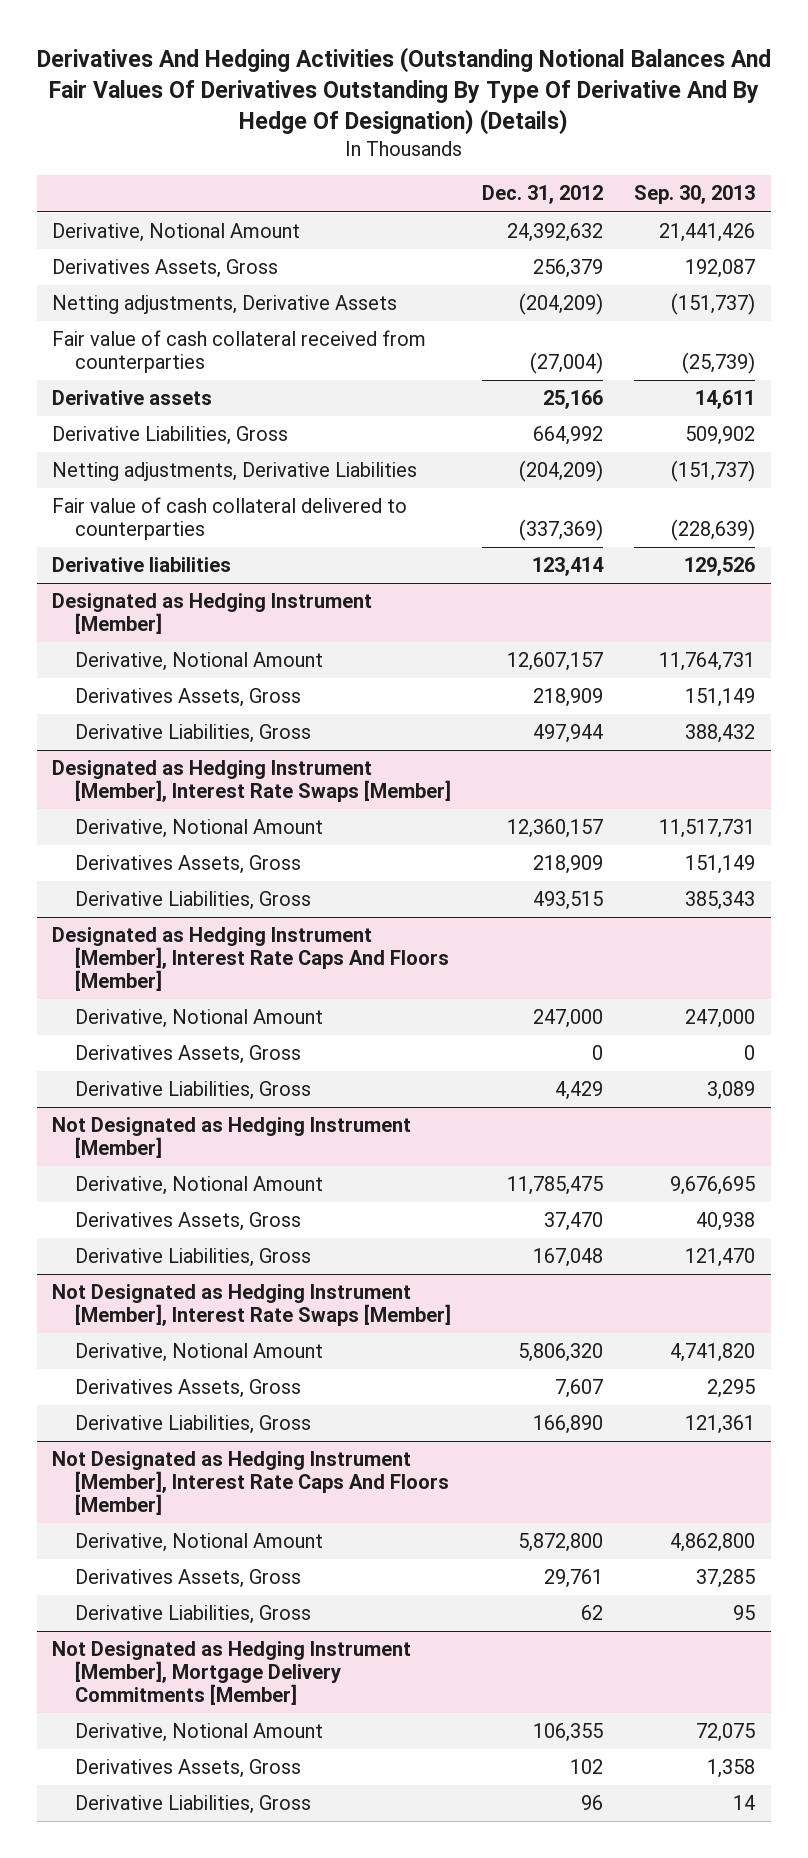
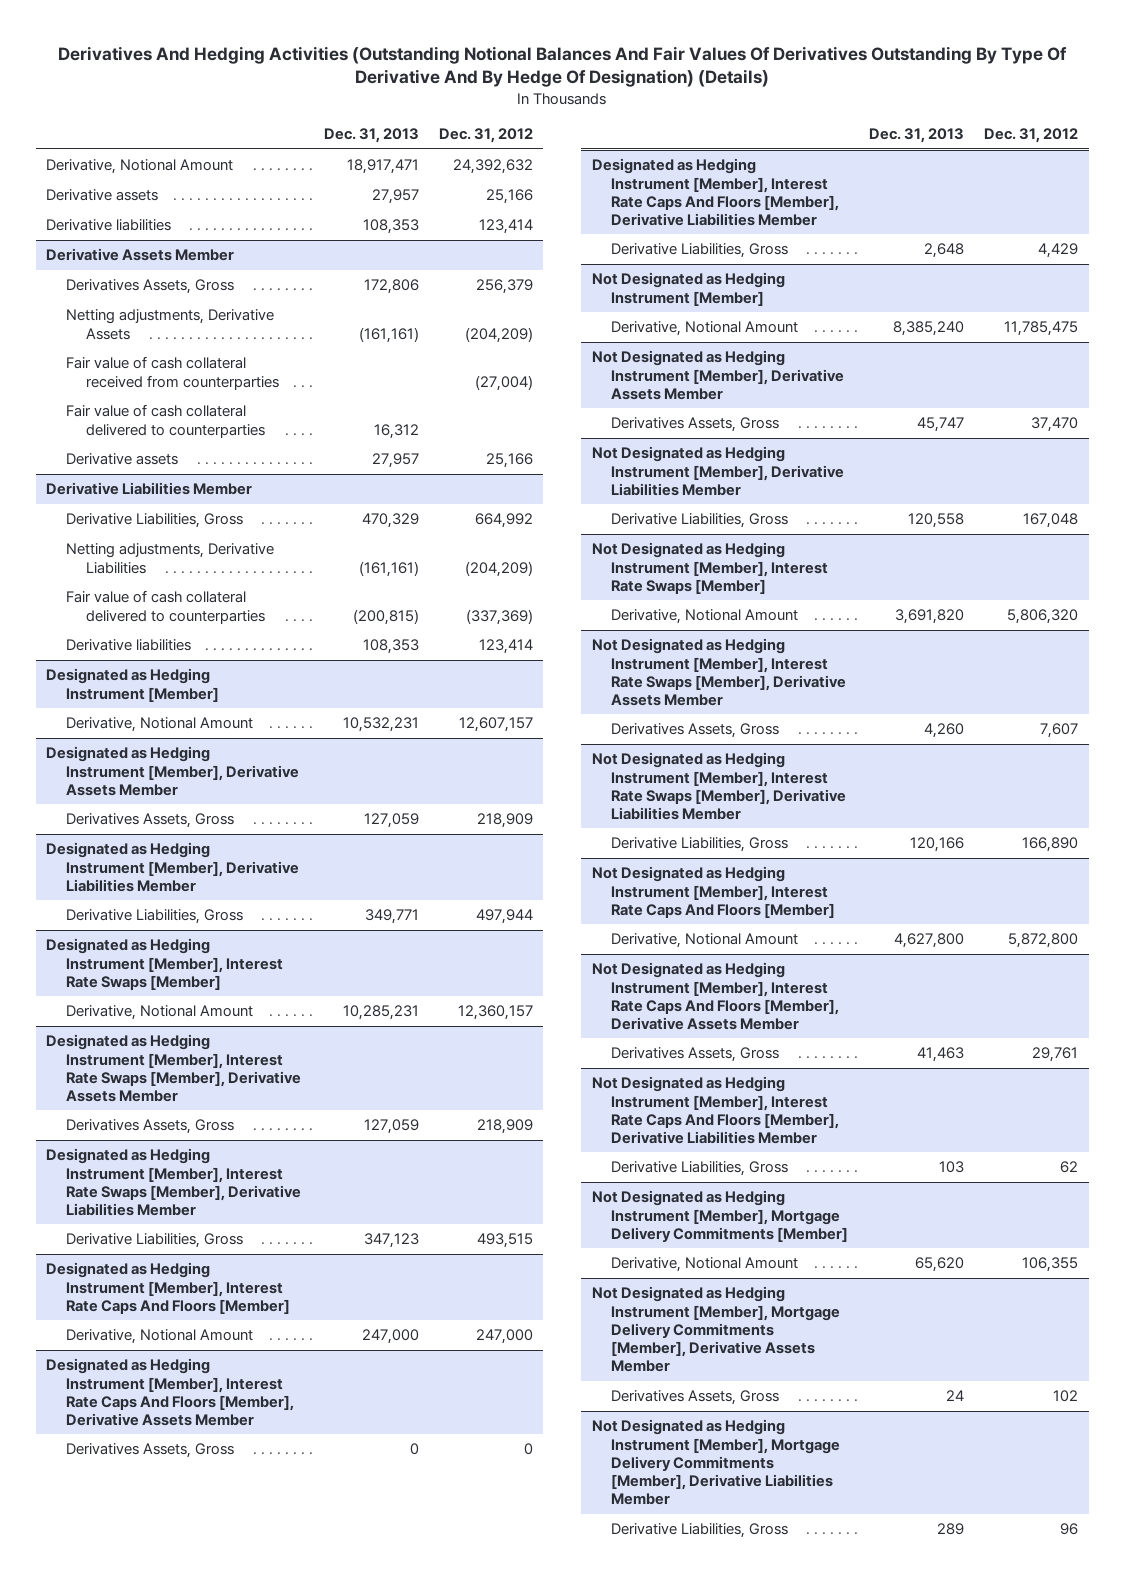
[634,185,756,205] Sep. 30, 2013 -> none
none -> [323,128,419,144] Dec. 31, 2013
none -> [46,189,159,202] Derivative assets
none -> [46,219,172,232] Derivative liabilities
none -> [46,248,235,262] Derivative Assets Member
none -> [66,404,265,438] Fair value of cash collateral delivered to counterparties
none -> [46,482,253,496] Derivative Liabilities Member
none -> [46,746,300,796] Designated as Hedging Instrument [Member], Derivative Assets Member
none -> [46,842,300,892] Designated as Hedging Instrument [Member], Derivative Liabilities Member
none -> [46,1034,302,1102] Designated as Hedging Instrument [Member], Interest Rate Swaps [Member], Derivative Assets Member
none -> [46,1148,302,1216] Designated as Hedging Instrument [Member], Interest Rate Swaps [Member], Derivative Liabilities Member
none -> [46,1358,295,1426] Designated as Hedging Instrument [Member], Interest Rate Caps And Floors [Member], Derivative Assets Member
none -> [591,158,840,226] Designated as Hedging Instrument [Member], Interest Rate Caps And Floors [Member], Derivative Liabilities Member
none -> [591,350,845,400] Not Designated as Hedging Instrument [Member], Derivative Assets Member
none -> [591,446,845,496] Not Designated as Hedging Instrument [Member], Derivative Liabilities Member
none -> [591,638,847,706] Not Designated as Hedging Instrument [Member], Interest Rate Swaps [Member], Derivative Assets Member
none -> [591,752,847,820] Not Designated as Hedging Instrument [Member], Interest Rate Swaps [Member], Derivative Liabilities Member
none -> [591,962,840,1030] Not Designated as Hedging Instrument [Member], Interest Rate Caps And Floors [Member], Derivative Assets Member
none -> [591,1076,840,1144] Not Designated as Hedging Instrument [Member], Interest Rate Caps And Floors [Member], Derivative Liabilities Member
none -> [591,1286,841,1373] Not Designated as Hedging Instrument [Member], Mortgage Delivery Commitments [Member], Derivative Assets Member
none -> [591,1419,841,1506] Not Designated as Hedging Instrument [Member], Mortgage Delivery Commitments [Member], Derivative Liabilities Member

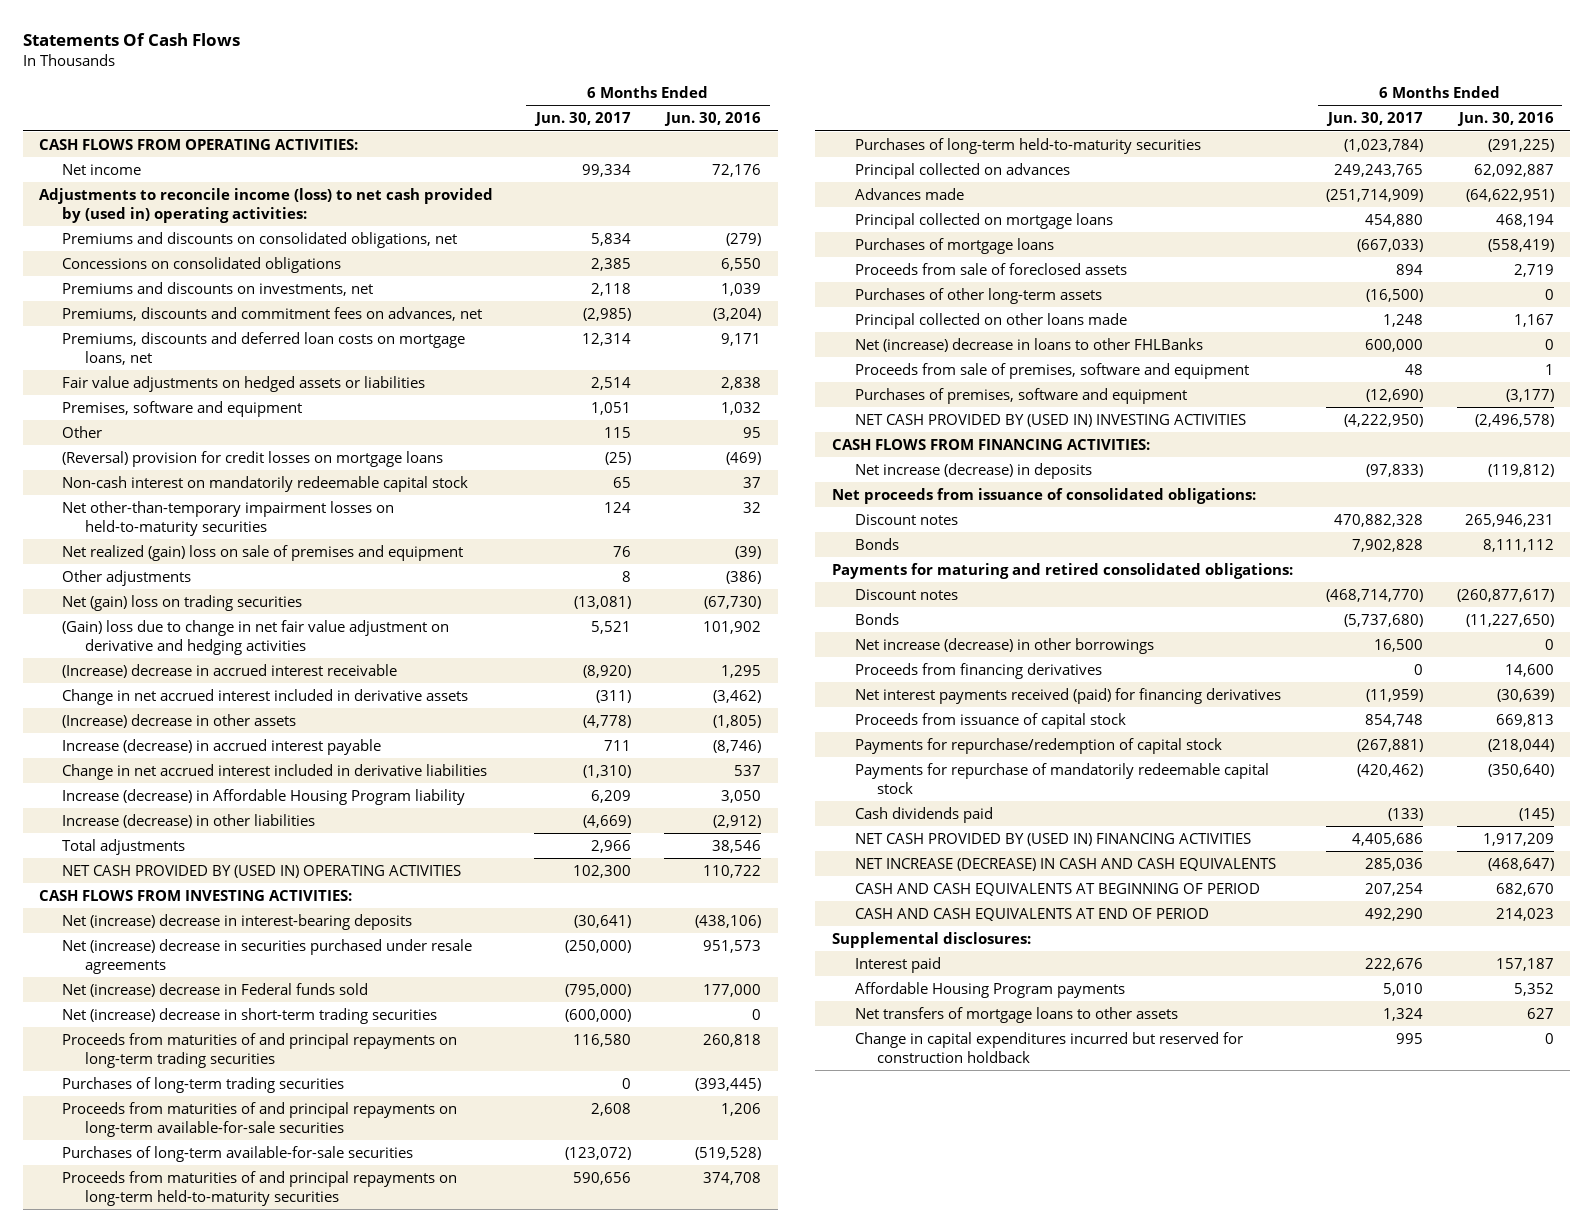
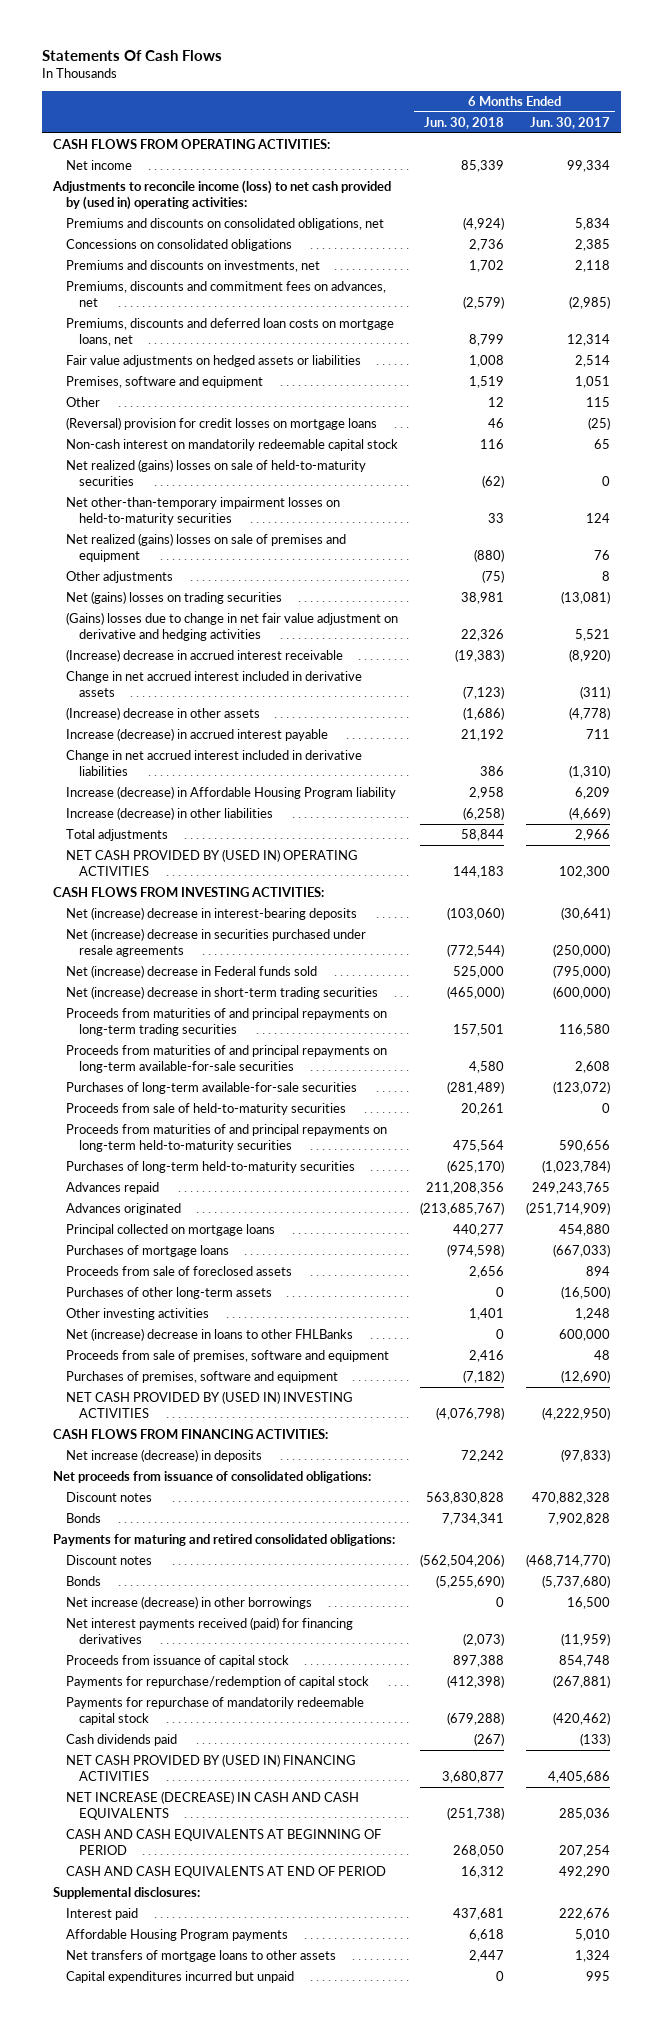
[664,112,762,127] Jun. 30, 2016 -> none
none -> [423,116,504,129] Jun. 30, 2018
none -> [65,459,366,487] Net realized (gains) losses on sale of held-to-maturity securities
[62,544,464,561] Net realized (gain) loss on sale of premises and equipment -> [65,533,346,563] Net realized (gains) losses on sale of premises and equipment
[62,594,303,611] Net (gain) loss on trading securities -> [65,591,282,605] Net (gains) losses on trading securities
[62,619,450,655] (Gain) loss due to change in net fair value adjustment on derivative and hedging activities -> [65,612,398,642] (Gains) losses due to change in net fair value adjustment on derivative and hedging activities
[62,1076,345,1093] Purchases of long-term trading securities -> none
none -> [65,1103,346,1116] Proceeds from sale of held-to-maturity securities
[854,162,1070,179] Principal collected on advances -> [65,1182,159,1195] Advances repaid
[854,187,964,200] Advances made -> [65,1203,181,1216] Advances originated
[854,312,1127,329] Principal collected on other loans made -> [65,1308,209,1321] Other investing activities
[854,662,1102,679] Proceeds from financing derivatives -> none
[854,1031,1243,1063] Change in capital expenditures incurred but reserved for construction holdback -> [65,1971,294,1984] Capital expenditures incurred but unpaid

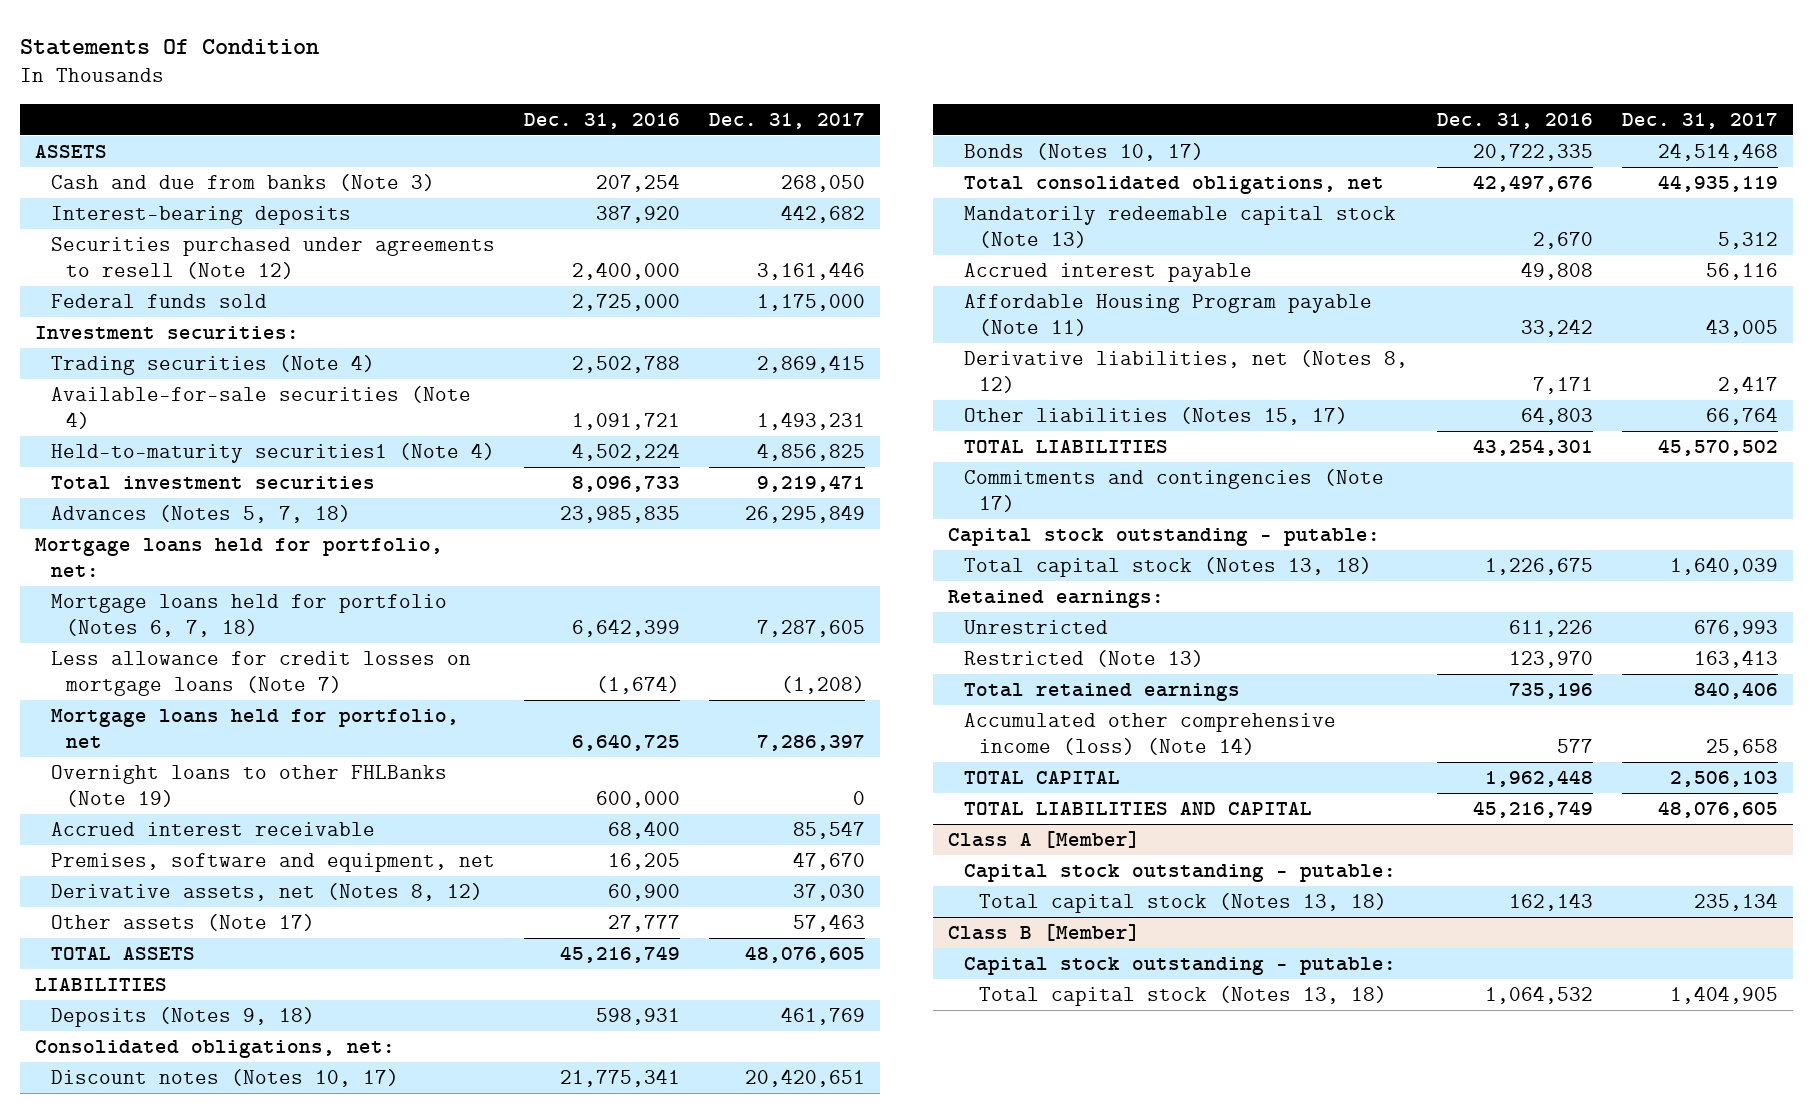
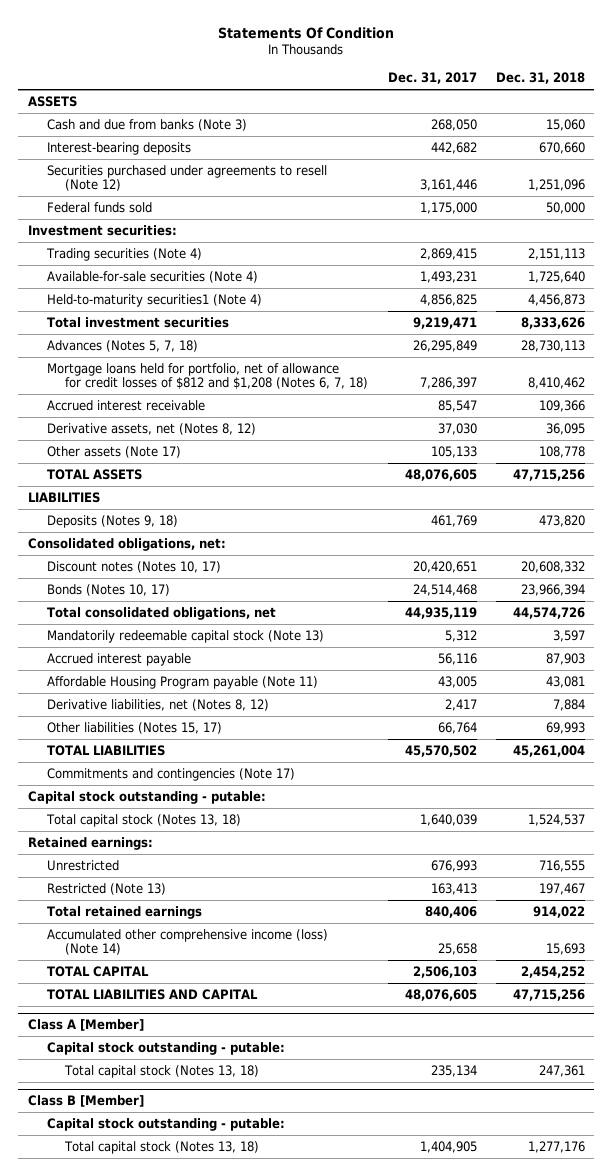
[524,112,681,129] Dec. 31, 2016 -> none
none -> [495,72,585,85] Dec. 31, 2018
[35,538,444,577] Mortgage loans held for portfolio, net: -> none
[50,594,447,637] Mortgage loans held for portfolio (Notes 6, 7, 18) -> none
[50,651,471,696] Less allowance for credit losses on mortgage loans (Note 7) -> none
[50,765,447,807] Overnight loans to other FHLBanks (Note 19) -> none
[50,709,459,748] Mortgage loans held for portfolio, net -> [46,362,369,390] Mortgage loans held for portfolio, net of allowance for credit losses of $812 and $1,208 (Notes 6, 7, 18)
[50,853,495,873] Premises, software and equipment, net -> none
[793,914,866,933] 57,463 -> [430,445,477,458] 105,133

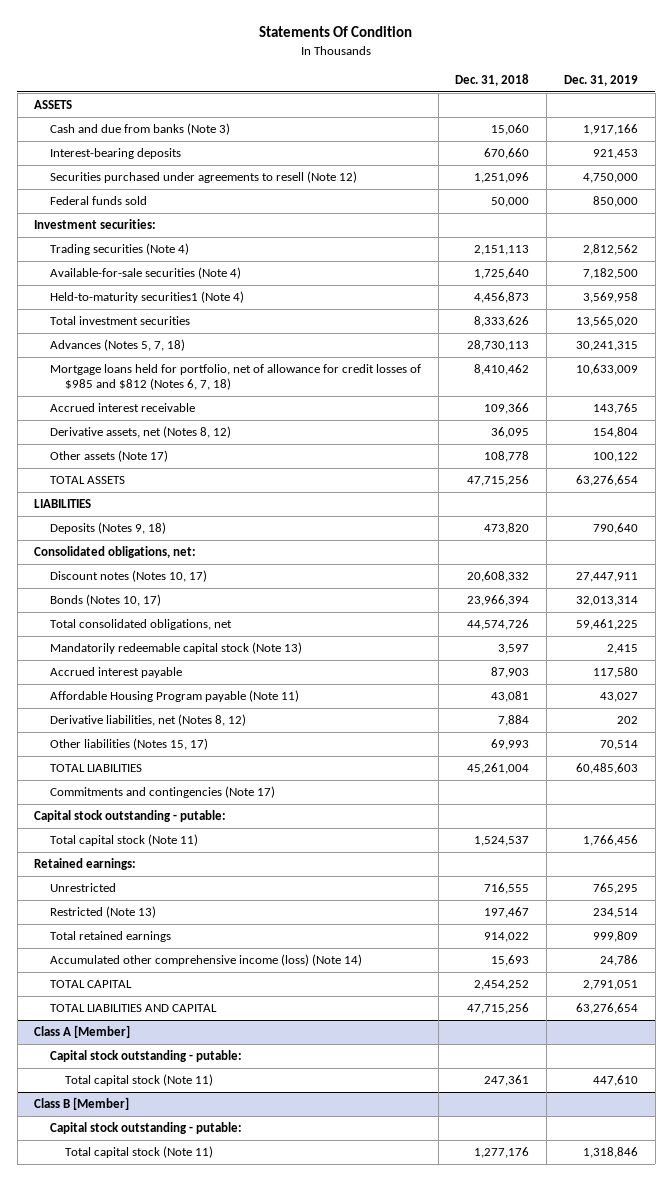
[387,72,477,85] Dec. 31, 2017 -> none
none -> [563,74,638,86] Dec. 31, 2019
[46,362,369,390] Mortgage loans held for portfolio, net of allowance for credit losses of $812 and $1,208 (Notes 6, 7, 18) -> [49,364,421,391] Mortgage loans held for portfolio, net of allowance for credit losses of $985 and $812 (Notes 6, 7, 18)
[45,813,241,827] Total capital stock (Notes 13, 18) -> [49,834,198,847] Total capital stock (Note 11)
[64,1064,260,1078] Total capital stock (Notes 13, 18) -> [65,1074,214,1087] Total capital stock (Note 11)
[64,1140,260,1154] Total capital stock (Notes 13, 18) -> [65,1146,214,1159] Total capital stock (Note 11)

